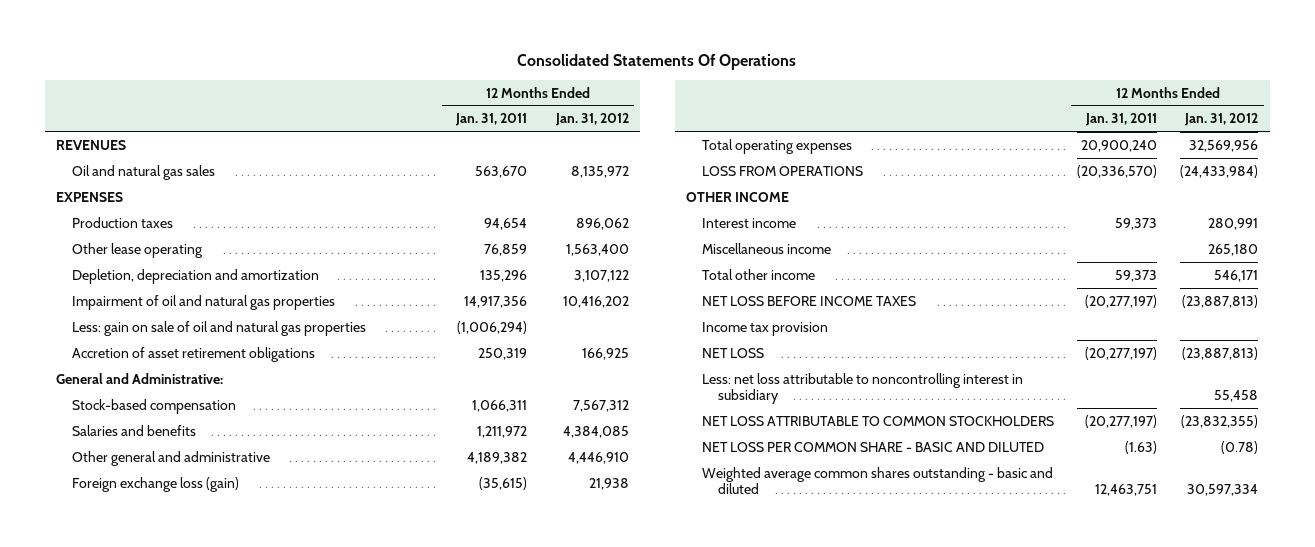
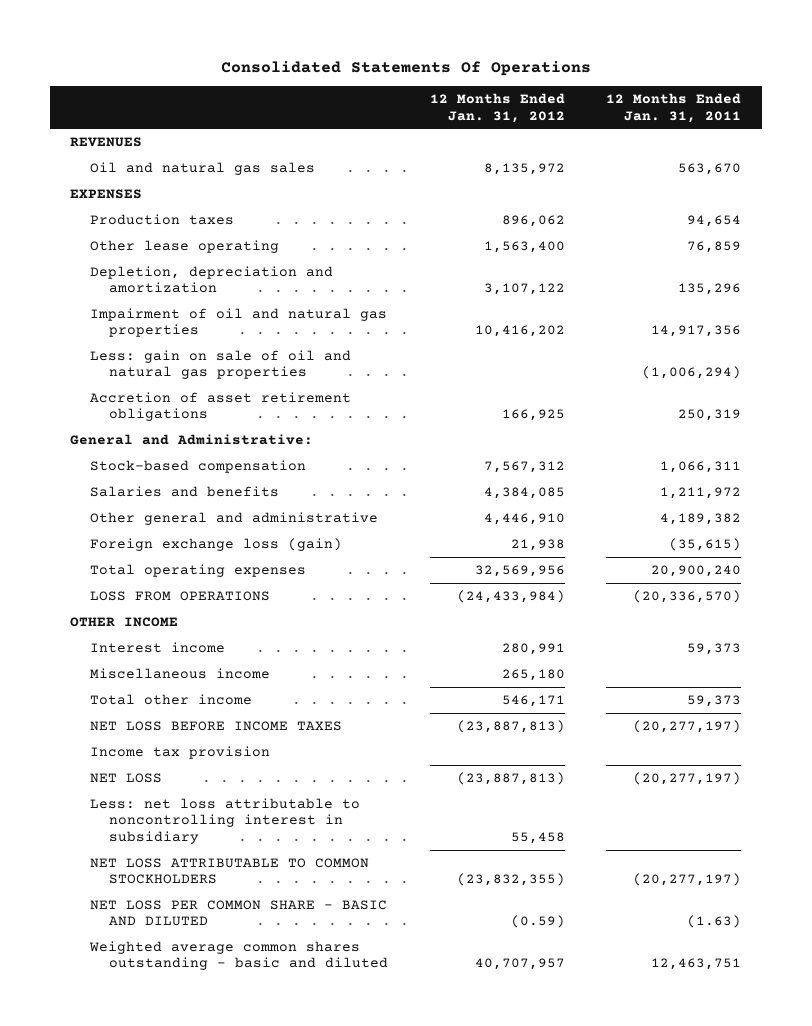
[1221,440,1259,454] (0.78) -> [510,915,565,929] (0.59)
[1187,483,1259,496] 30,597,334 -> [474,958,565,971] 40,707,957

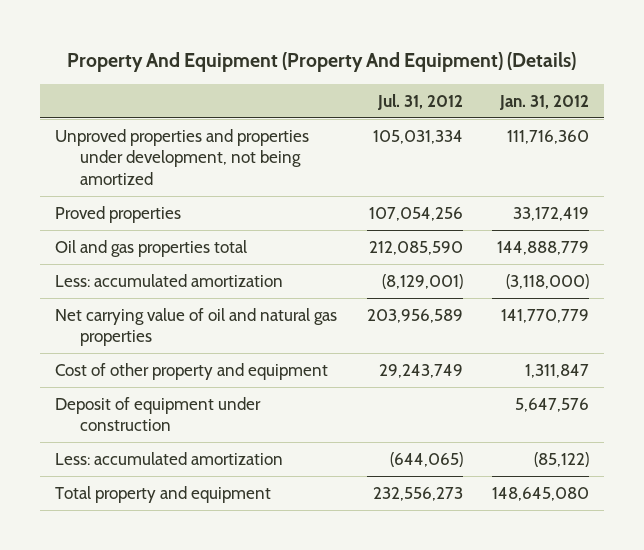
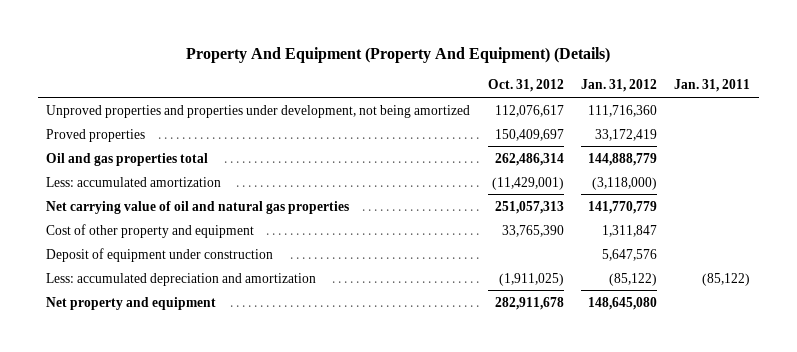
[376,93,463,110] Jul. 31, 2012 -> none
none -> [487,79,564,93] Oct. 31, 2012
none -> [674,79,751,93] Jan. 31, 2011
[54,451,283,465] Less: accumulated amortization -> [46,272,317,286] Less: accumulated depreciation and amortization
[54,485,271,503] Total property and equipment -> [46,296,217,310] Net property and equipment

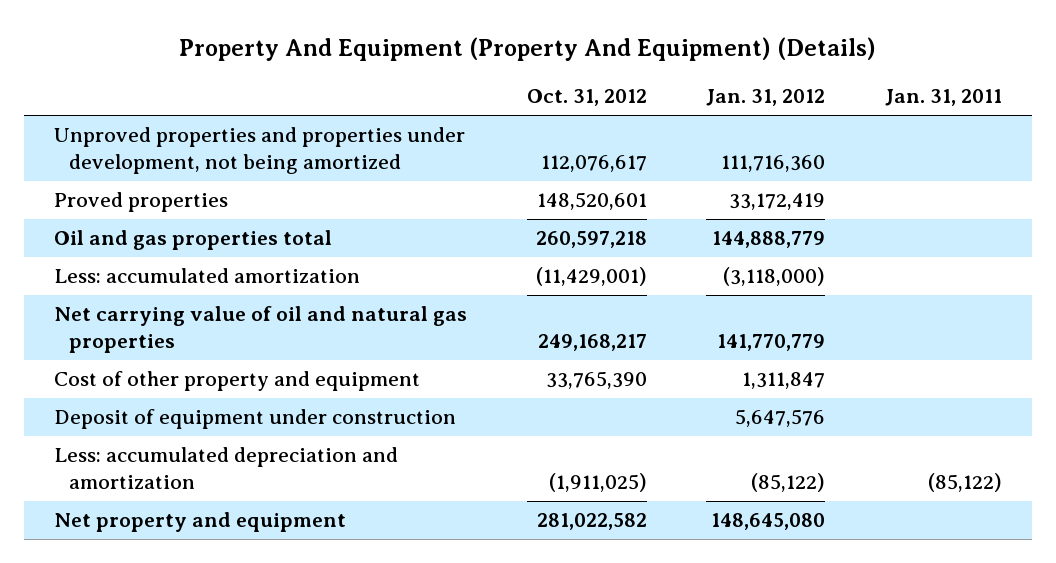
[494,128,564,141] 150,409,697 -> [536,192,647,211] 148,520,601
[494,152,564,166] 262,486,314 -> [535,231,647,249] 260,597,218
[494,200,564,214] 251,057,313 -> [537,334,647,352] 249,168,217
[494,296,564,310] 282,911,678 -> [536,513,647,531] 281,022,582

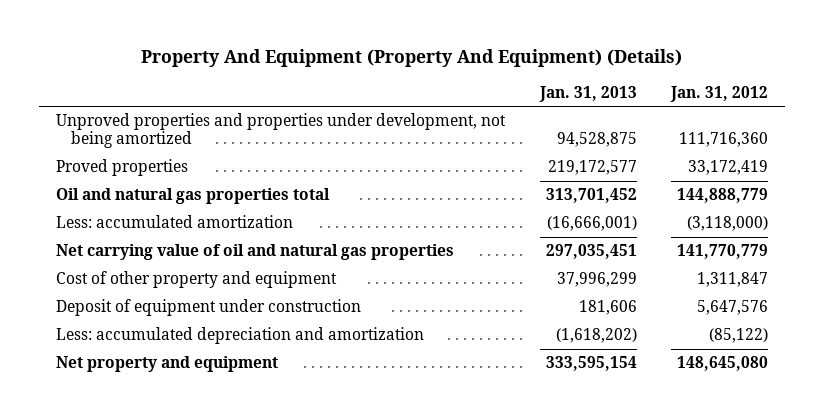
[526,89,647,107] Oct. 31, 2012 -> none
[885,89,1003,107] Jan. 31, 2011 -> none
none -> [538,85,637,102] Jan. 31, 2013
[53,230,332,251] Oil and gas properties total -> [56,188,331,205] Oil and natural gas properties total

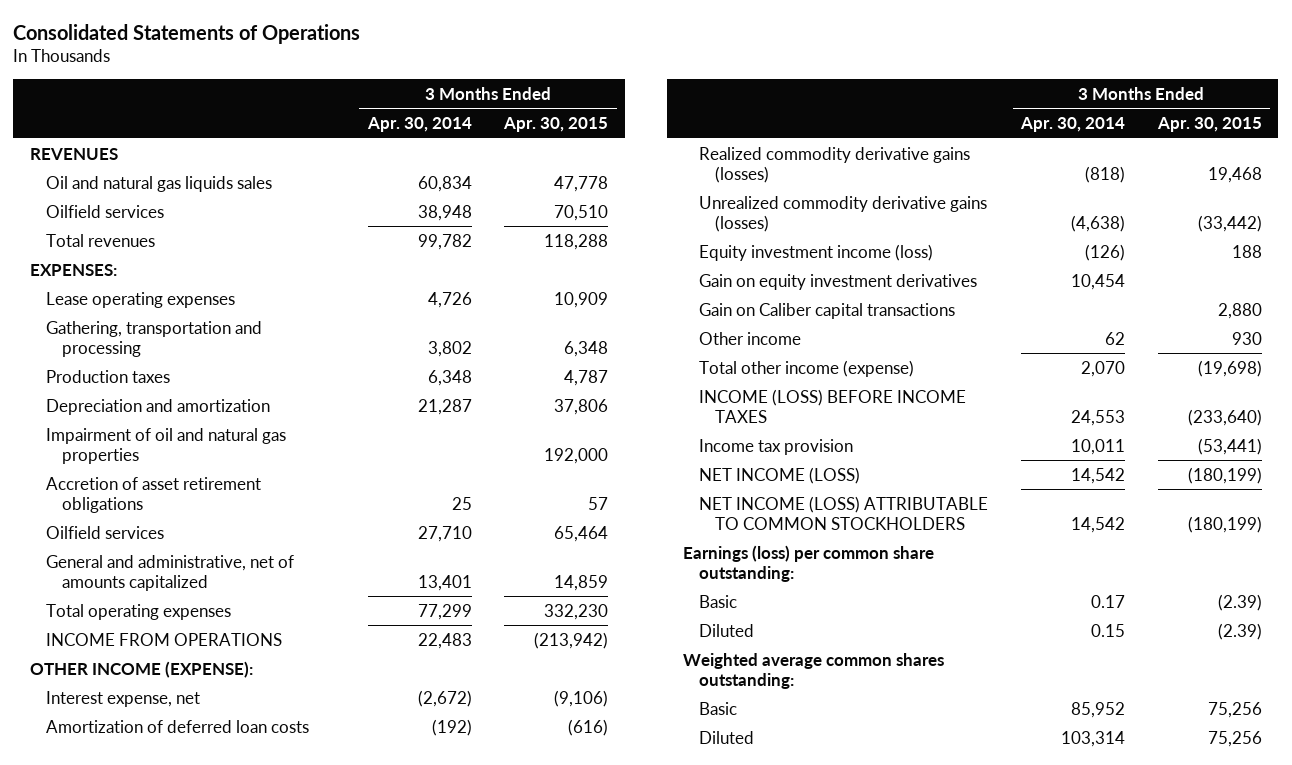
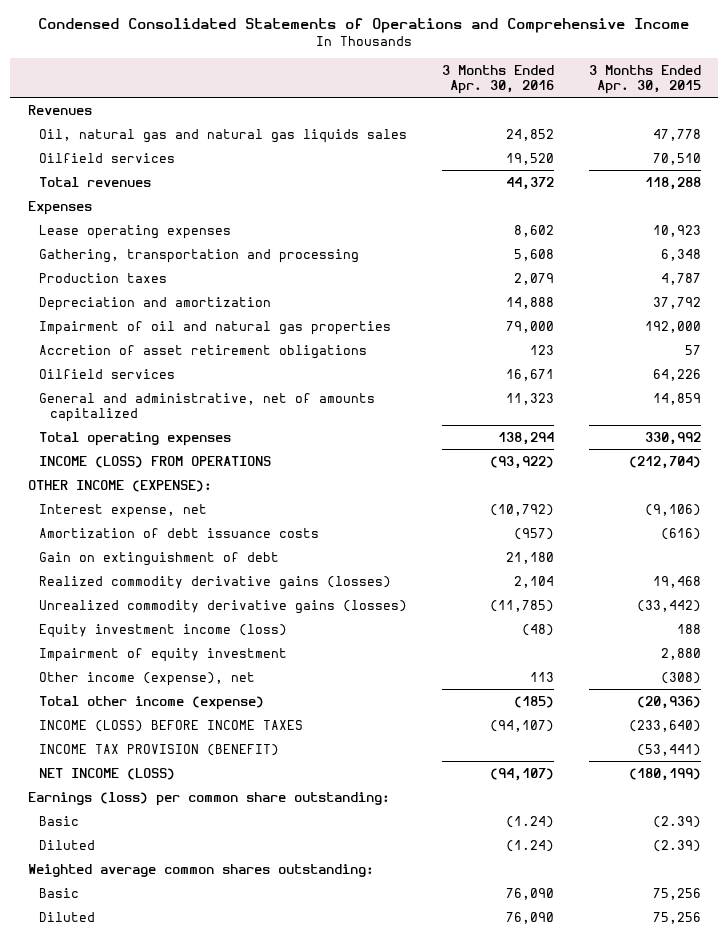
[13,23,361,44] Consolidated Statements of Operations -> [38,18,690,34] Condensed Consolidated Statements of Operations and Comprehensive Income
[366,117,472,133] Apr. 30, 2014 -> none
none -> [441,64,554,94] 3 Months Ended Apr. 30, 2016
[29,147,118,160] REVENUES -> [27,104,92,115] Revenues
[45,175,272,192] Oil and natural gas liquids sales -> [38,128,407,143] Oil, natural gas and natural gas liquids sales
[29,263,117,276] EXPENSES: -> [27,200,92,215] Expenses
[554,291,609,308] 10,909 -> [652,224,701,237] 10,923
[554,398,609,415] 37,806 -> [652,296,701,309] 37,792
[554,525,609,542] 65,464 -> [652,368,701,381] 64,226
[544,603,609,620] 332,230 -> [644,431,701,445] 330,992
[45,632,282,646] INCOME FROM OPERATIONS -> [38,455,271,468] INCOME (LOSS) FROM OPERATIONS
[534,631,609,649] (213,942) -> [628,455,701,469] (212,704)
[45,719,309,733] Amortization of deferred loan costs -> [38,527,319,538] Amortization of debt issuance costs
none -> [38,551,279,566] Gain on extinguishment of debt
[699,273,978,290] Gain on equity investment derivatives -> none
[699,302,956,319] Gain on Caliber capital transactions -> [38,647,287,662] Impairment of equity investment
[699,331,802,345] Other income -> [38,671,255,686] Other income (expense), net
[1231,331,1262,345] 930 -> [660,671,701,684] (308)
[1197,359,1262,377] (19,698) -> [636,695,701,709] (20,936)
[699,438,854,455] Income tax provision -> [38,743,279,756] INCOME TAX PROVISION (BENEFIT)
[699,495,989,530] NET INCOME (LOSS) ATTRIBUTABLE TO COMMON STOCKHOLDERS -> none

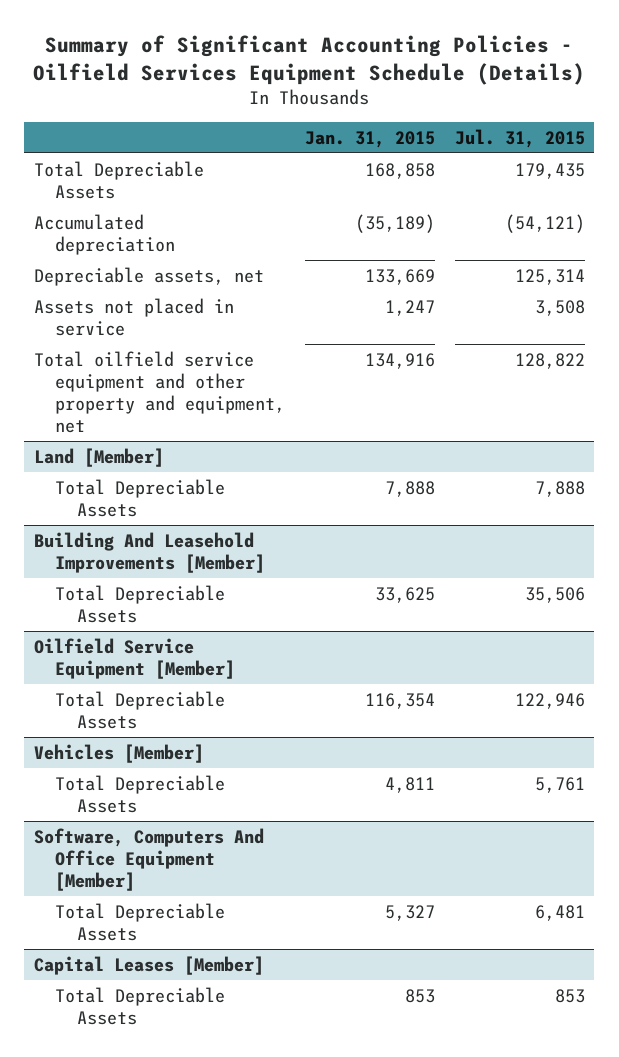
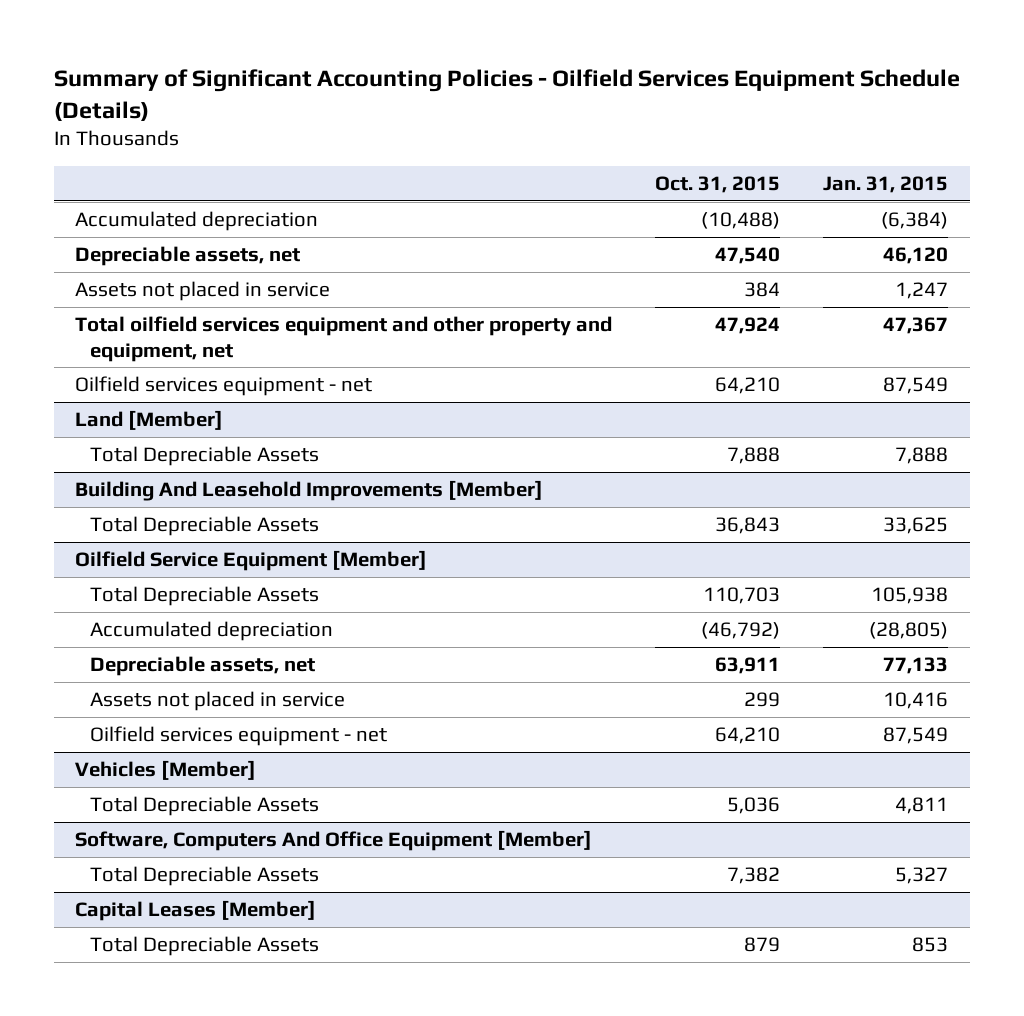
[454,128,585,148] Jul. 31, 2015 -> none
none -> [655,175,781,193] Oct. 31, 2015
[33,160,204,199] Total Depreciable Assets -> none
[355,213,436,233] (35,189) -> [881,211,949,229] (6,384)
[365,268,436,285] 133,669 -> [883,246,949,264] 46,120
[33,350,286,433] Total oilfield service equipment and other property and equipment, net -> [75,315,613,362] Total oilfield services equipment and other property and equipment, net
[365,352,436,369] 134,916 -> [883,316,949,334] 47,367
none -> [75,375,373,396] Oilfield services equipment - net
[365,692,436,709] 116,354 -> [871,586,949,604] 105,938
none -> [90,620,334,641] Accumulated depreciation
none -> [90,655,316,676] Depreciable assets, net
none -> [90,690,346,711] Assets not placed in service
none -> [90,725,388,746] Oilfield services equipment - net

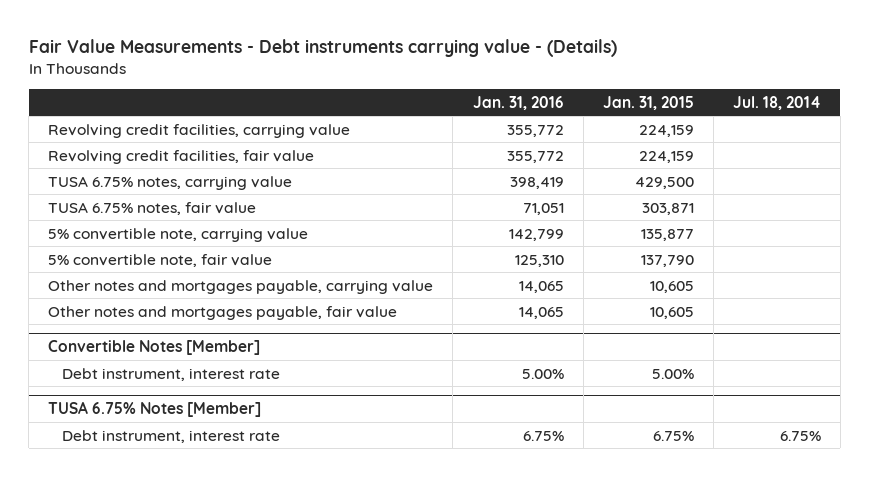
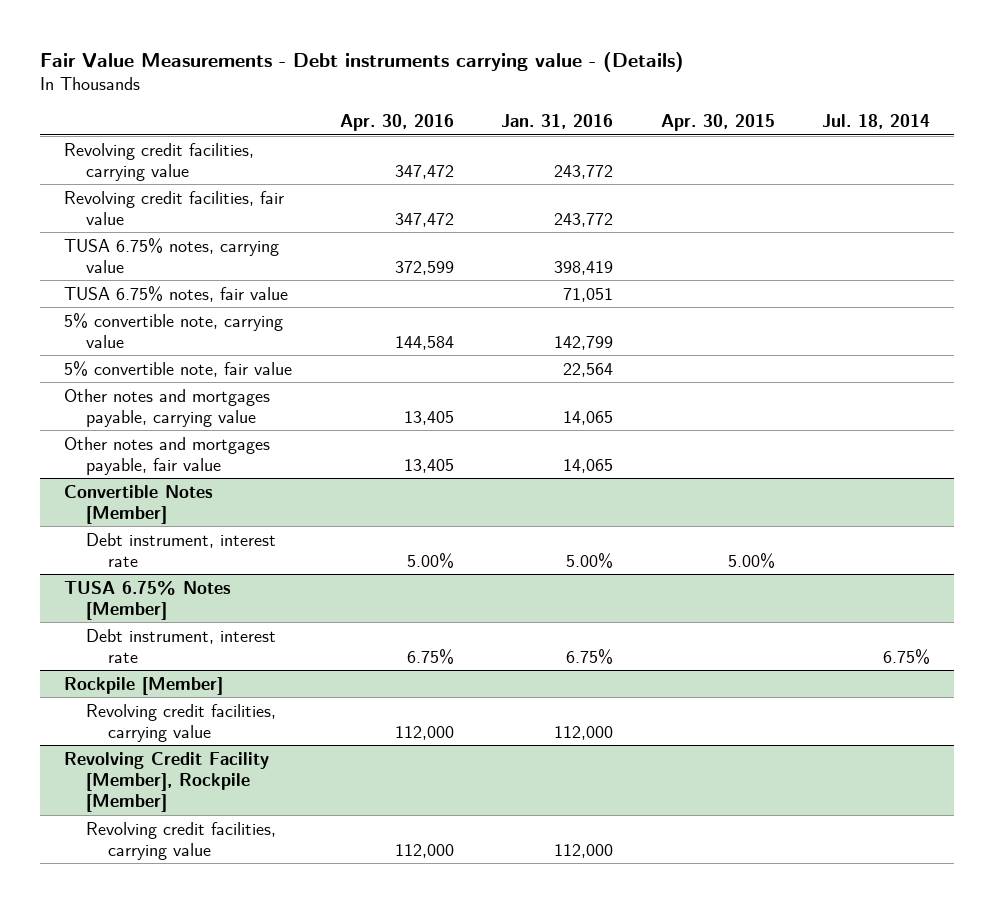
[602,95,694,110] Jan. 31, 2015 -> none
none -> [339,114,454,132] Apr. 30, 2016
none -> [660,114,775,132] Apr. 30, 2015
[506,124,564,137] 355,772 -> [554,164,614,179] 243,772
[506,150,564,163] 355,772 -> [554,212,614,227] 243,772
[514,254,564,267] 125,310 -> [563,362,614,377] 22,564
none -> [63,676,223,695] Rockpile [Member]
none -> [85,703,276,742] Revolving credit facilities, carrying value
none -> [63,751,269,813] Revolving Credit Facility [Member], Rockpile [Member]
none -> [85,821,276,860] Revolving credit facilities, carrying value

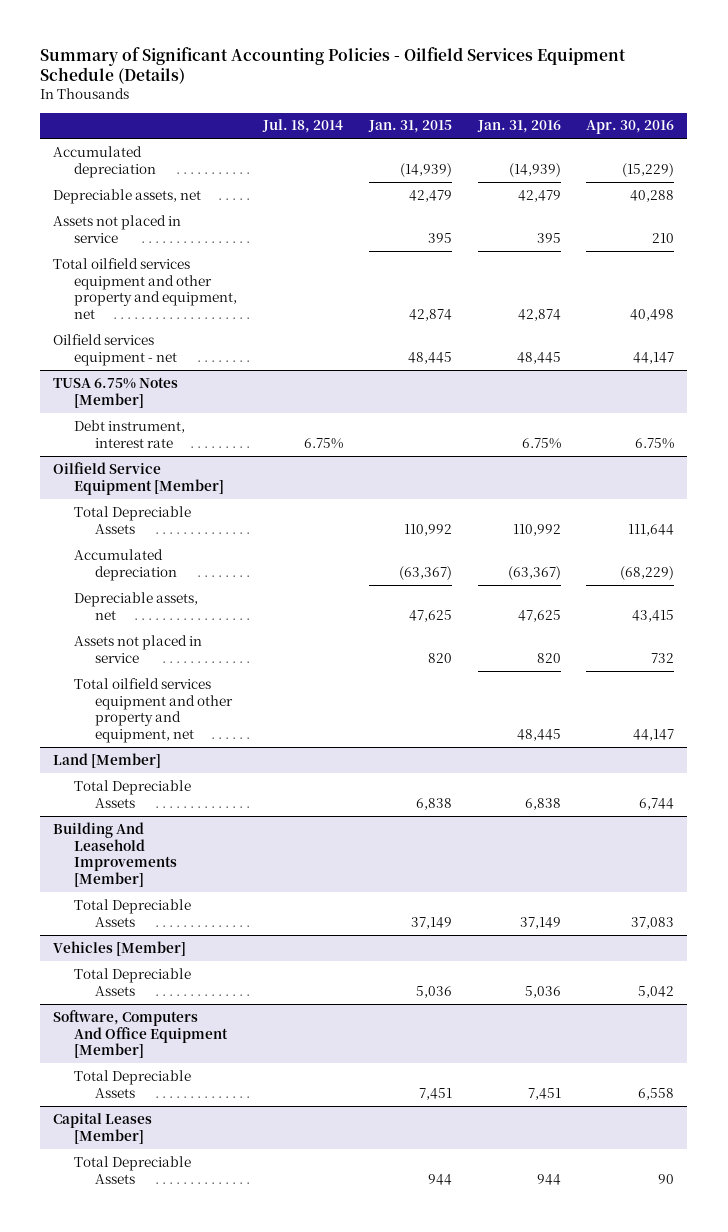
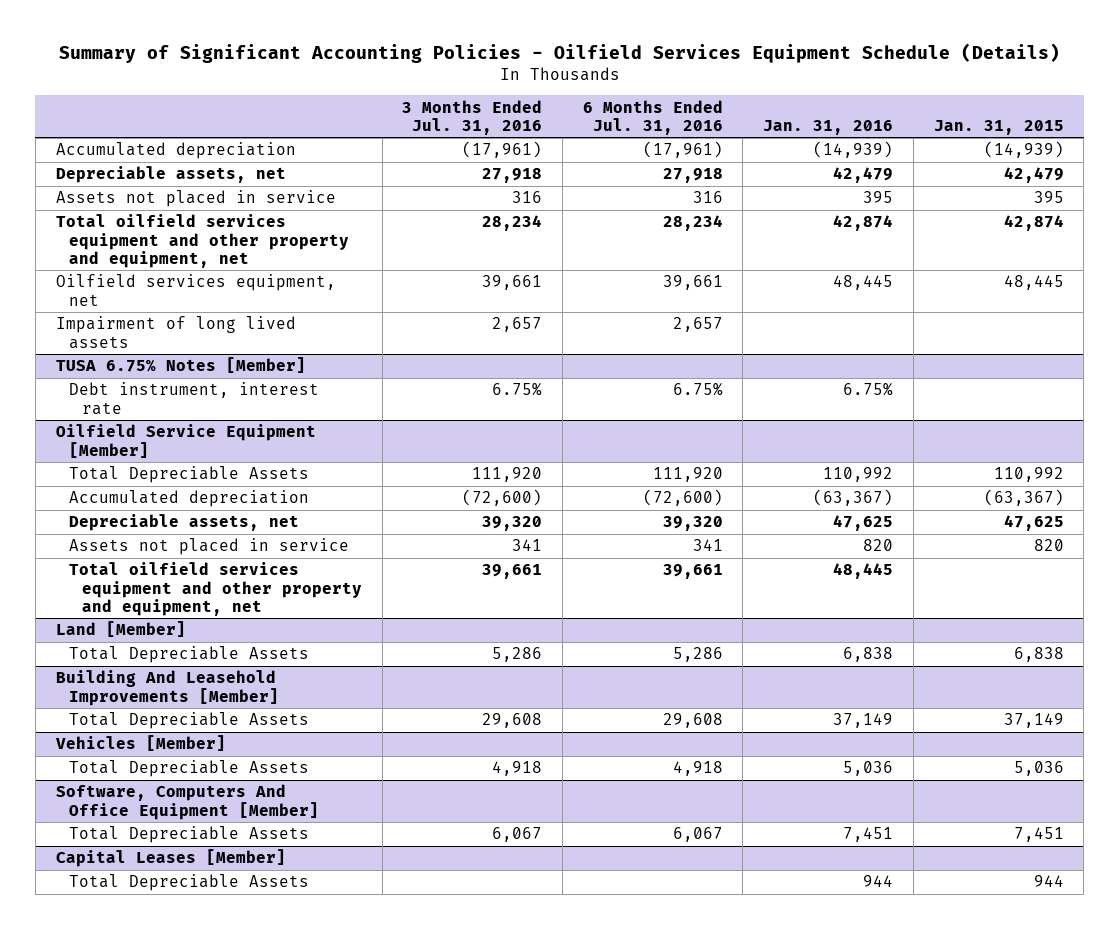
[262,119,344,134] Jul. 18, 2014 -> none
[586,120,675,135] Apr. 30, 2016 -> none
none -> [402,99,543,135] 3 Months Ended Jul. 31, 2016
none -> [582,99,723,135] 6 Months Ended Jul. 31, 2016
[53,333,178,366] Oilfield services equipment - net -> [55,274,336,306] Oilfield services equipment, net
none -> [55,316,296,349] Impairment of long lived assets

